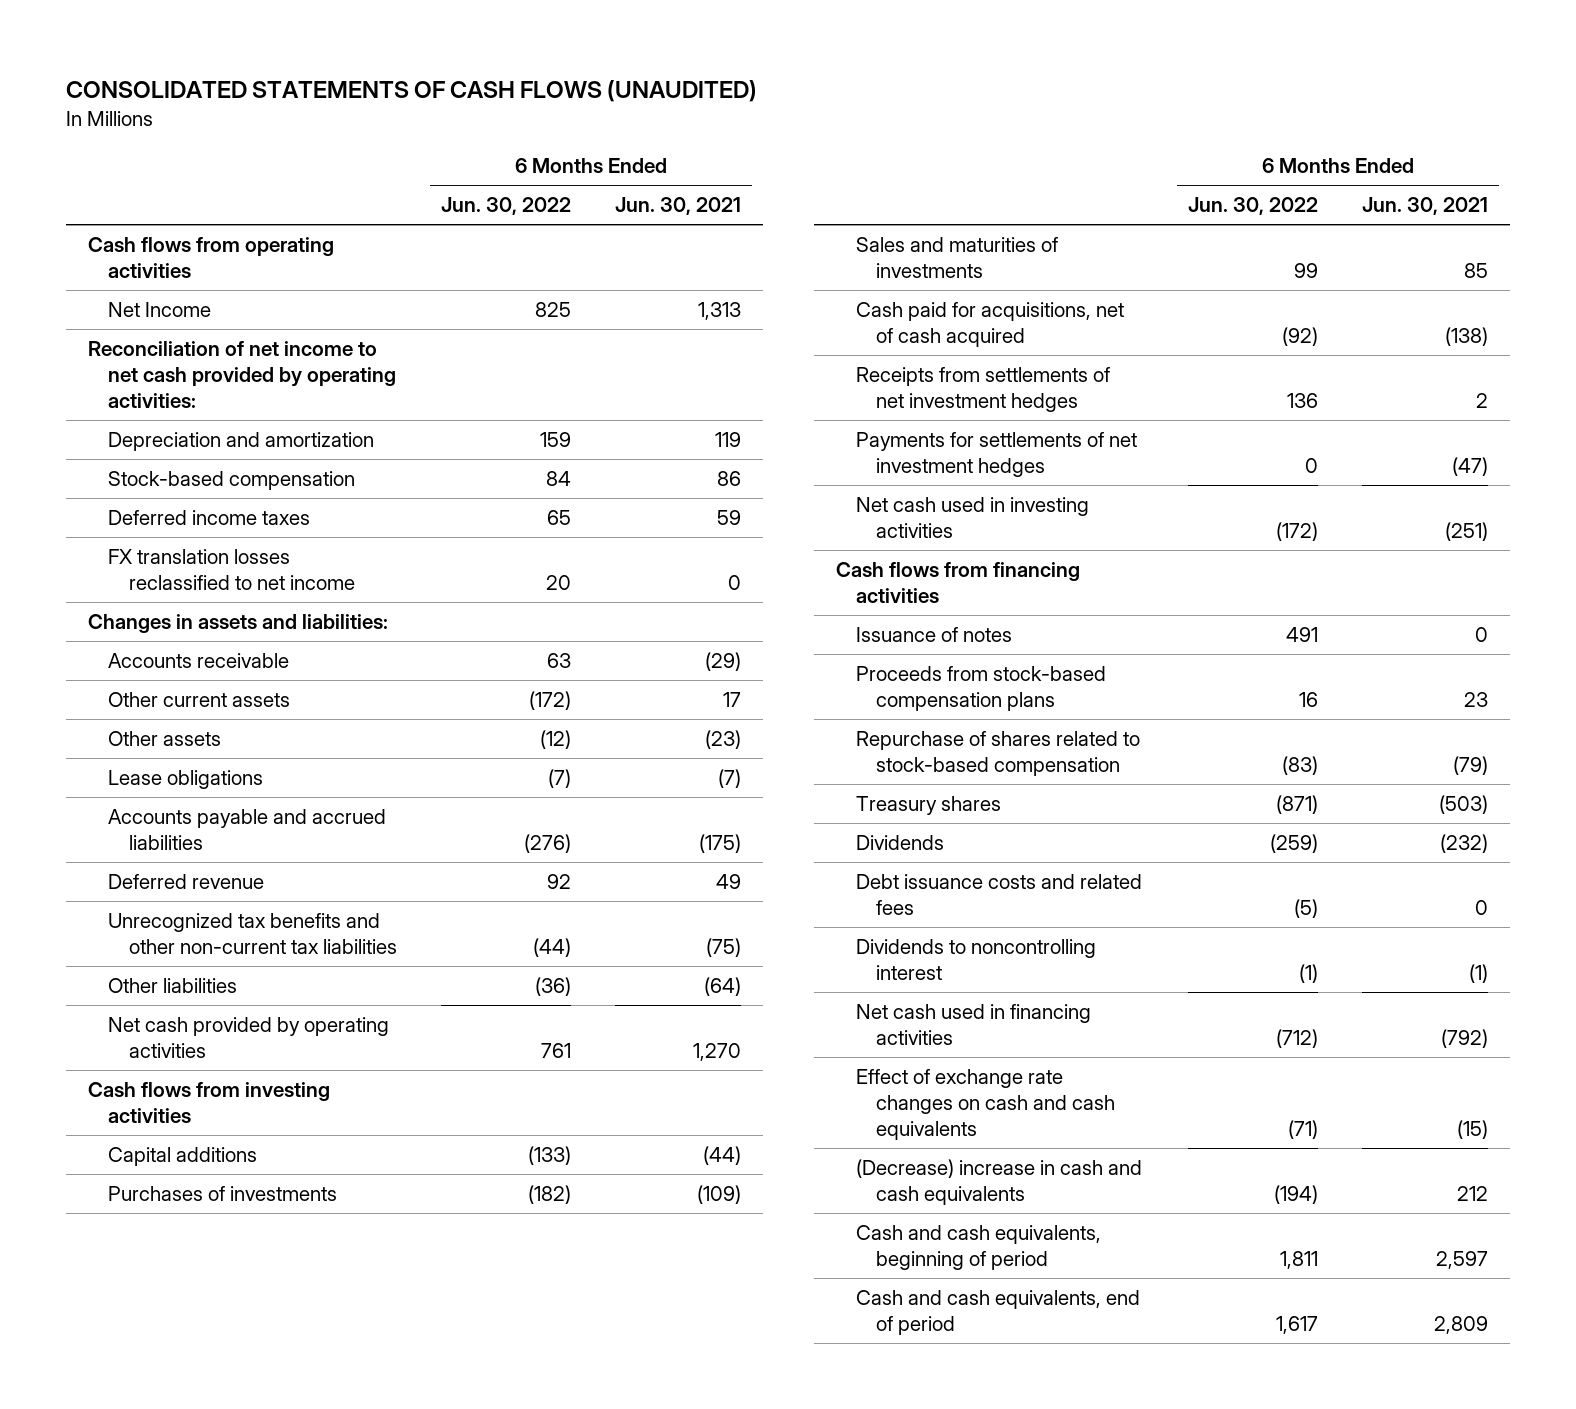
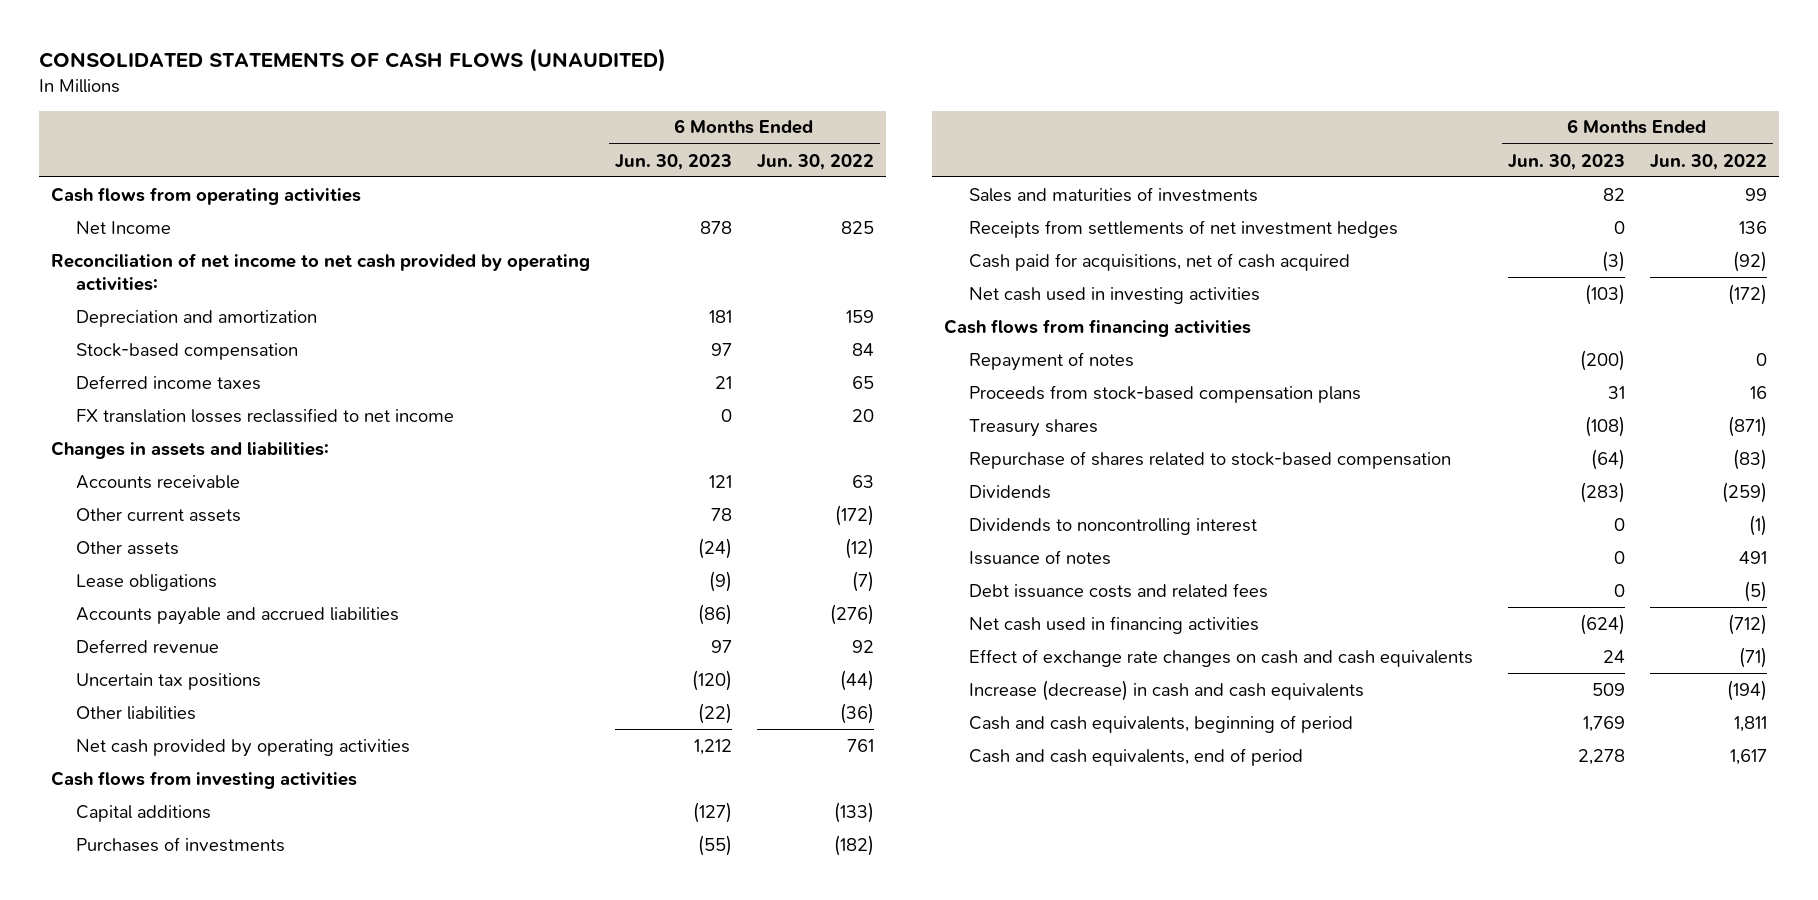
[614,197,741,216] Jun. 30, 2021 -> none
none -> [615,153,733,170] Jun. 30, 2023
[108,913,397,955] Unrecognized tax benefits and other non-current tax liabilities -> [76,672,262,690] Uncertain tax positions
[855,432,1137,478] Payments for settlements of net investment hedges -> none
[855,302,1124,348] Cash paid for acquisitions, net of cash acquired -> [969,252,1351,271] Cash paid for acquisitions, net of cash acquired
none -> [969,351,1135,371] Repayment of notes
[855,731,1140,777] Repurchase of shares related to stock-based compensation -> [969,450,1452,469] Repurchase of shares related to stock-based compensation
[855,627,1012,643] Issuance of notes -> [969,549,1112,565] Issuance of notes
[855,874,1142,916] Debt issuance costs and related fees -> [969,582,1269,598] Debt issuance costs and related fees
[855,1159,1142,1206] (Decrease) increase in cash and cash equivalents -> [969,679,1365,701] Increase (decrease) in cash and cash equivalents

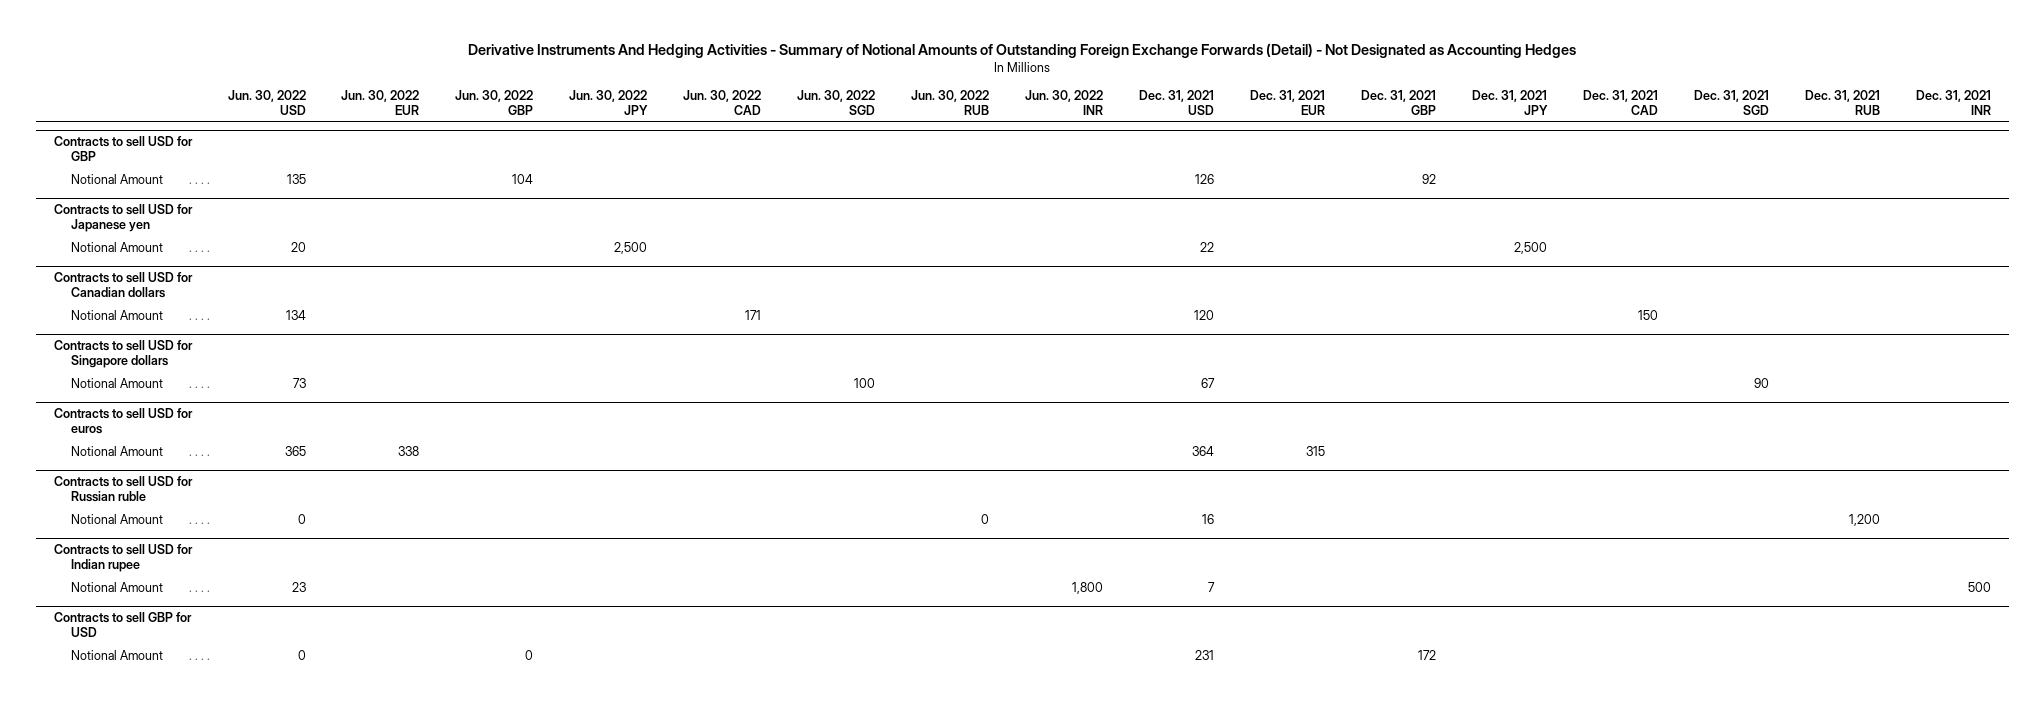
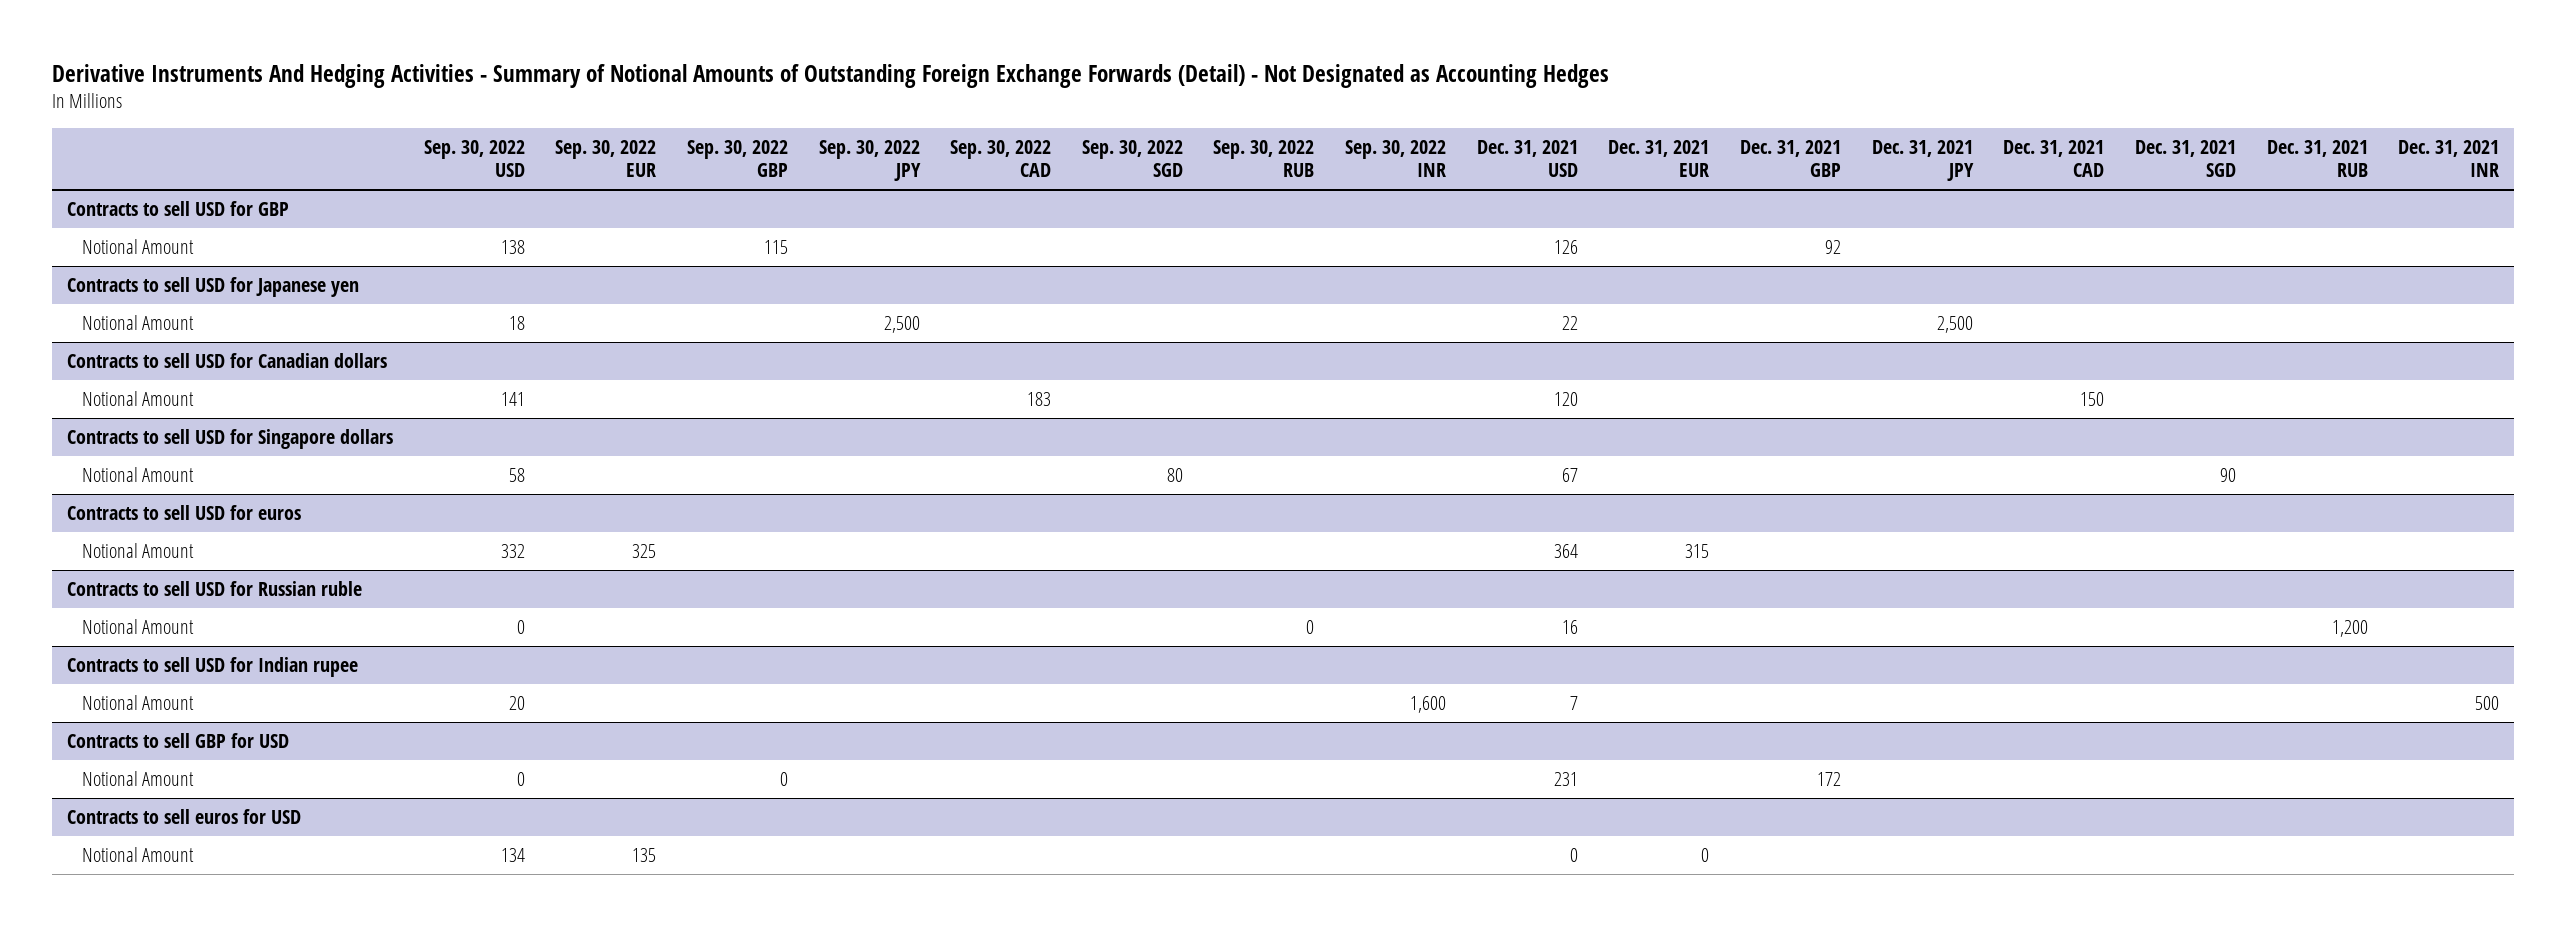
[227,90,306,115] Jun. 30, 2022 USD -> none
[341,90,420,115] Jun. 30, 2022 EUR -> none
[455,90,534,115] Jun. 30, 2022 GBP -> none
[569,90,649,115] Jun. 30, 2022 JPY -> none
[683,90,762,115] Jun. 30, 2022 CAD -> none
[797,90,876,115] Jun. 30, 2022 SGD -> none
[911,90,990,115] Jun. 30, 2022 RUB -> none
[1025,90,1104,115] Jun. 30, 2022 INR -> none
none -> [423,140,525,178] Sep. 30, 2022 USD
none -> [555,140,657,178] Sep. 30, 2022 EUR
none -> [686,140,788,178] Sep. 30, 2022 GBP
none -> [818,140,921,182] Sep. 30, 2022 JPY
none -> [950,140,1052,178] Sep. 30, 2022 CAD
none -> [1081,140,1183,178] Sep. 30, 2022 SGD
none -> [1213,140,1315,178] Sep. 30, 2022 RUB
none -> [1345,140,1447,178] Sep. 30, 2022 INR
none -> [67,808,302,824] Contracts to sell euros for USD
none -> [81,846,194,862] Notional Amount

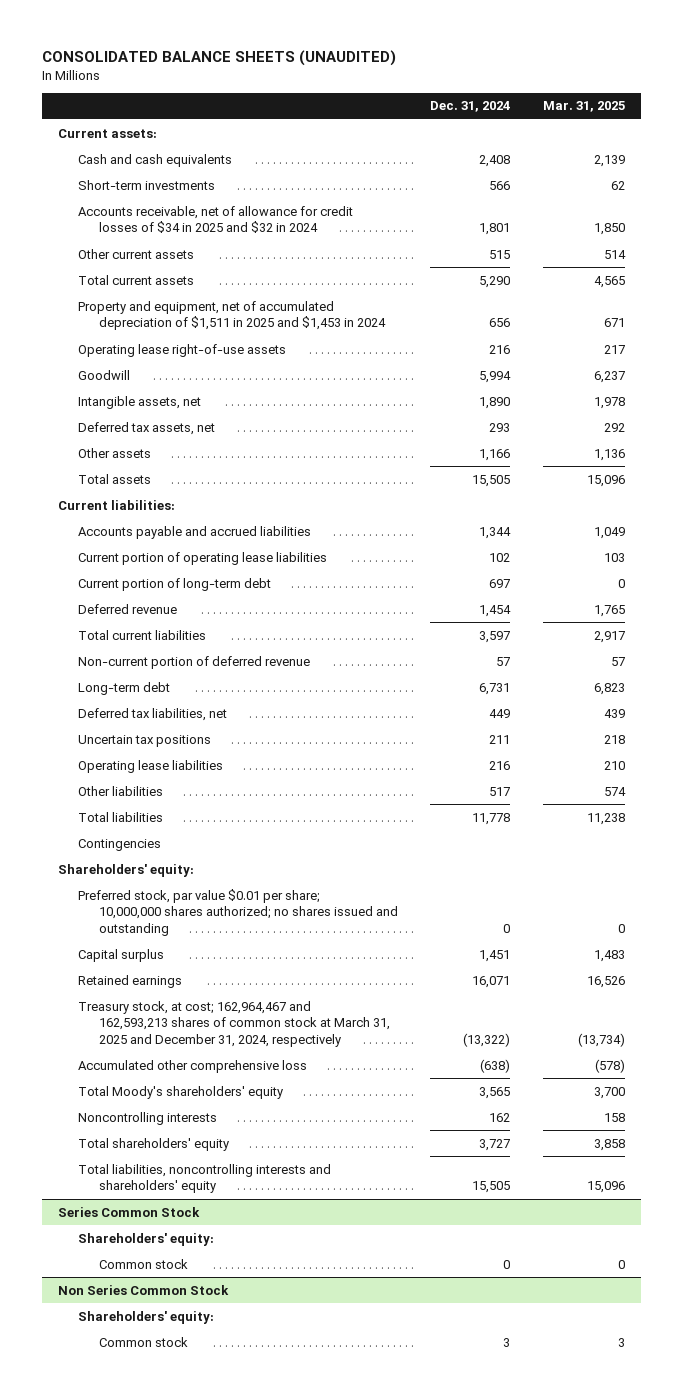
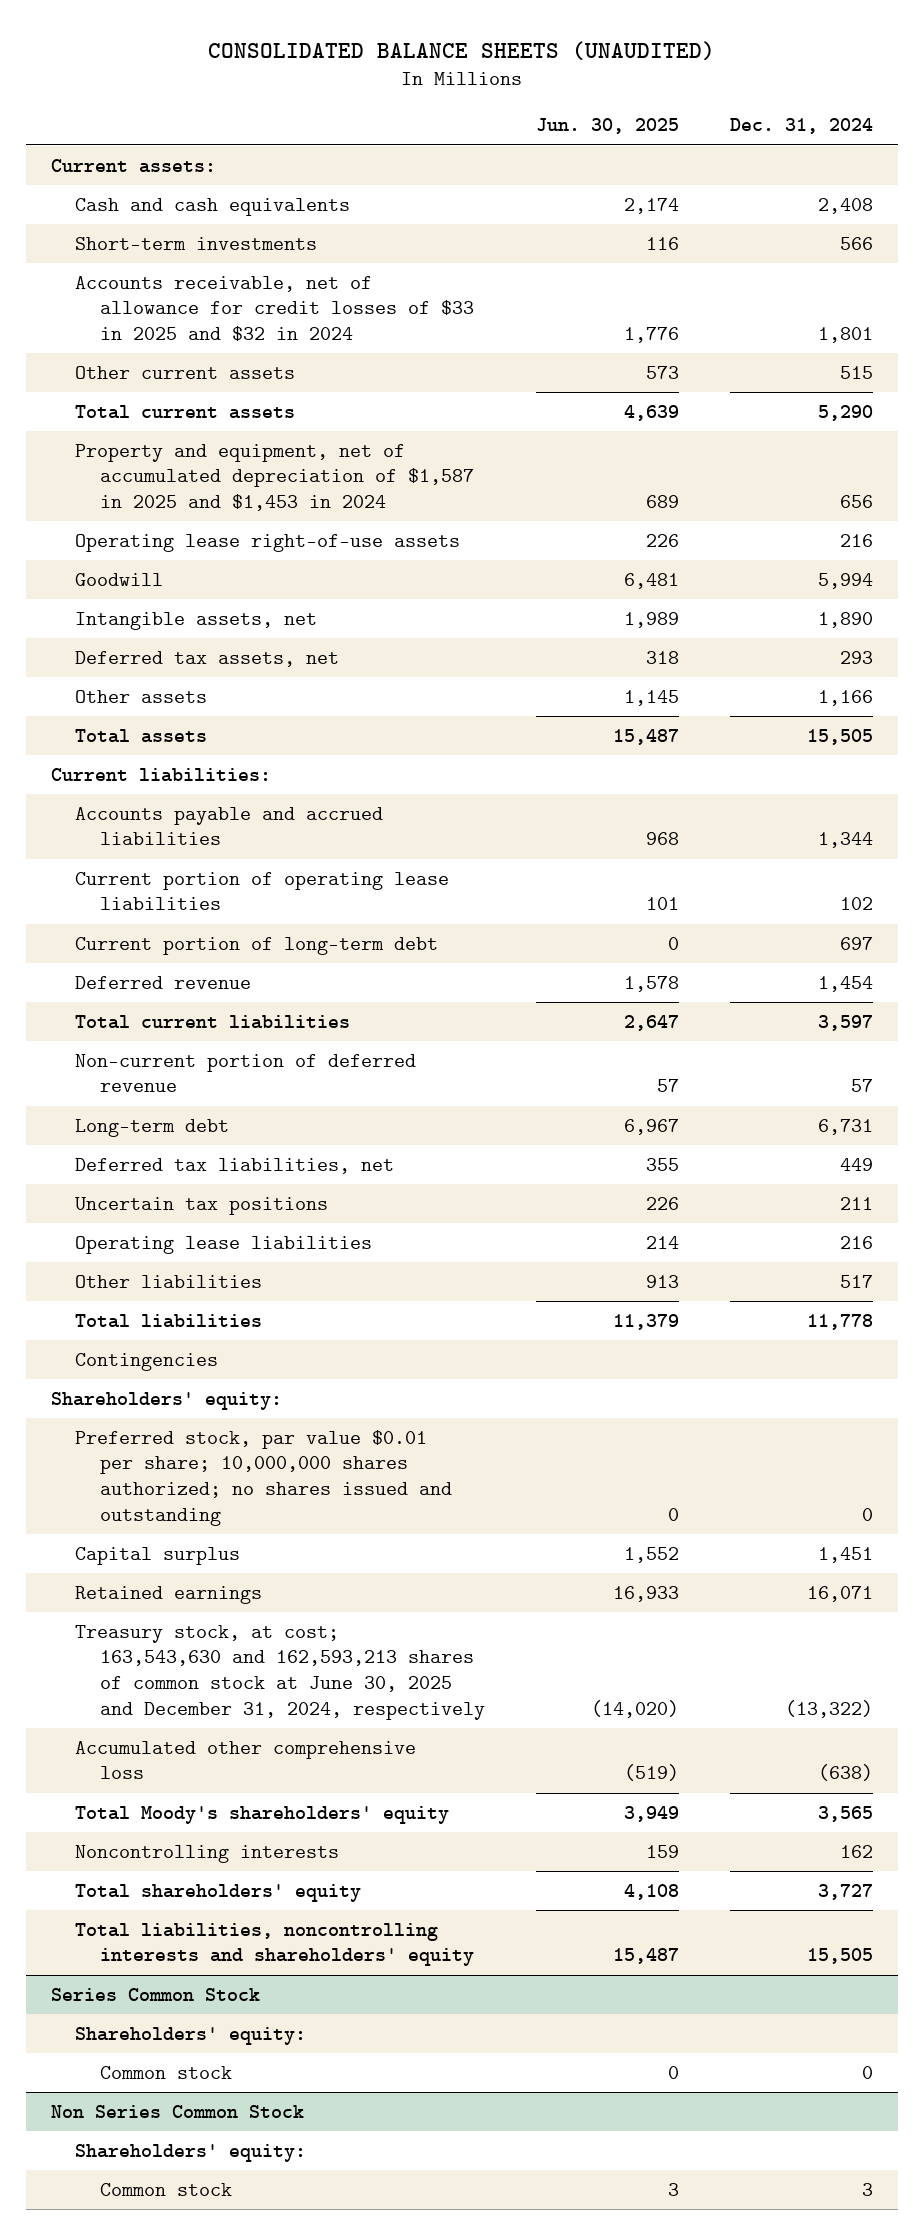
[542,101,625,113] Mar. 31, 2025 -> none
none -> [535,118,679,135] Jun. 30, 2025
[78,205,354,234] Accounts receivable, net of allowance for credit losses of $34 in 2025 and $32 in 2024 -> [75,275,474,342] Accounts receivable, net of allowance for credit losses of $33 in 2025 and $32 in 2024
[78,300,387,331] Property and equipment, net of accumulated depreciation of $1,511 in 2025 and $1,453 in 2024 -> [75,443,474,512] Property and equipment, net of accumulated depreciation of $1,587 in 2025 and $1,453 in 2024
[78,1000,391,1048] Treasury stock, at cost; 162,964,467 and 162,593,213 shares of common stock at March 31, 2025 and December 31, 2024, respectively -> [75,1624,485,1720] Treasury stock, at cost; 163,543,630 and 162,593,213 shares of common stock at June 30, 2025 and December 31, 2024, respectively

